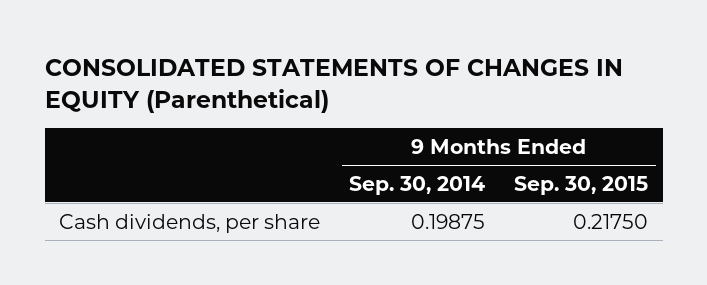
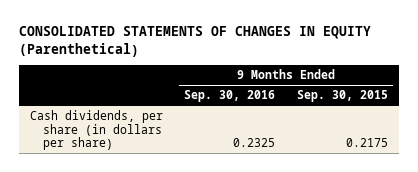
[349,175,486,195] Sep. 30, 2014 -> none
none -> [184,90,276,103] Sep. 30, 2016
[59,213,321,233] Cash dividends, per share -> [29,110,163,151] Cash dividends, per share (in dollars per share)
[573,213,649,229] 0.21750 -> [346,138,389,148] 0.2175

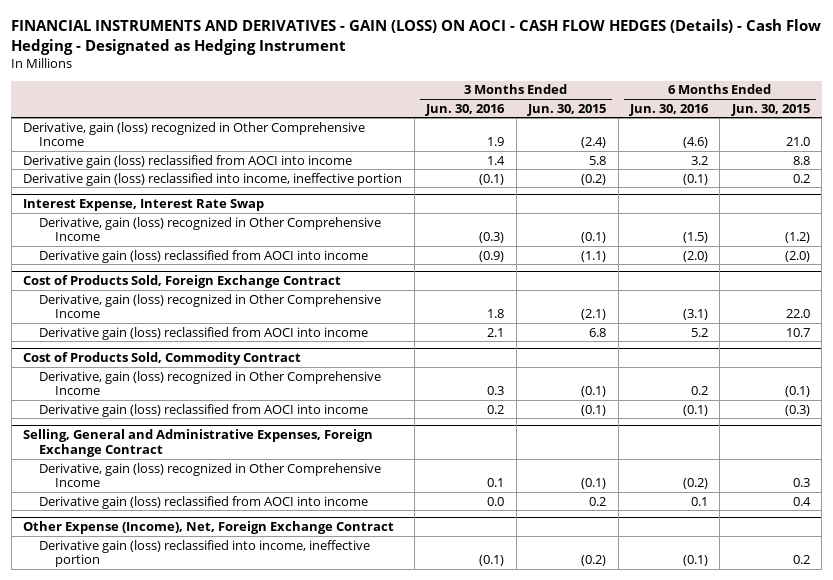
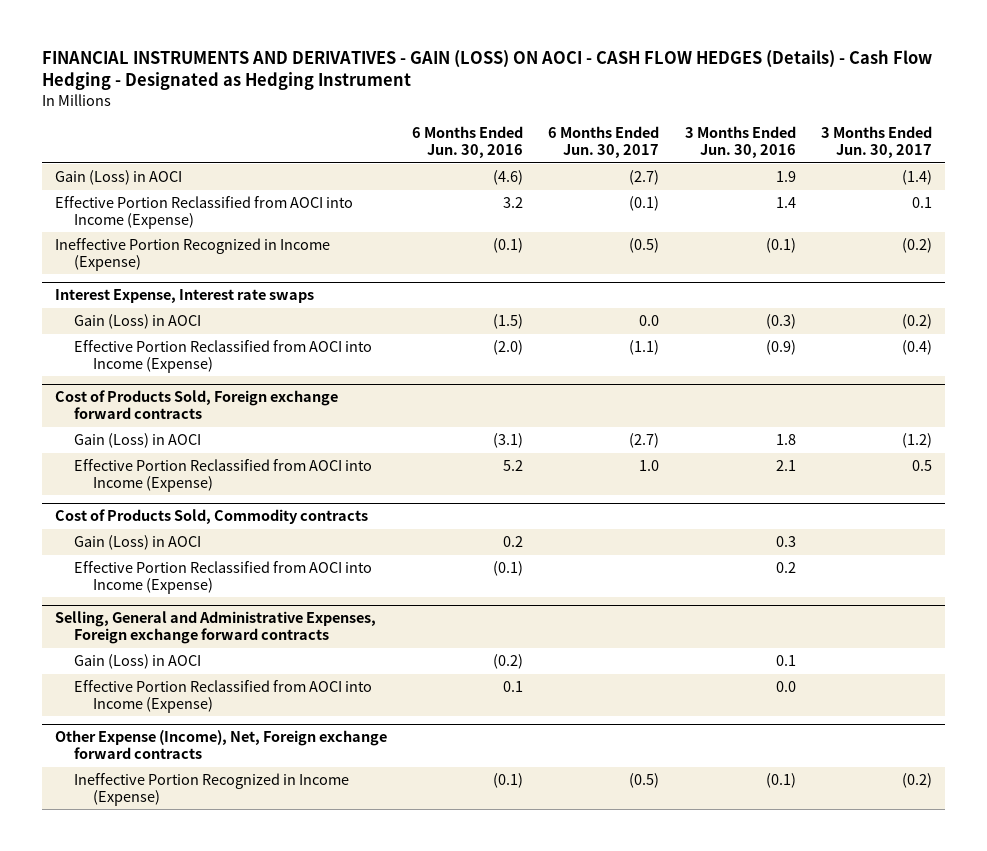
[527,103,607,116] Jun. 30, 2015 -> none
[730,103,810,116] Jun. 30, 2015 -> none
none -> [548,126,660,159] 6 Months Ended Jun. 30, 2017
none -> [821,126,933,159] 3 Months Ended Jun. 30, 2017
[23,121,366,147] Derivative, gain (loss) recognized in Other Comprehensive Income -> [54,170,182,186] Gain (Loss) in AOCI
[23,154,353,168] Derivative gain (loss) reclassified from AOCI into income -> [54,196,353,229] Effective Portion Reclassified from AOCI into Income (Expense)
[23,172,403,186] Derivative gain (loss) reclassified into income, ineffective portion -> [54,238,330,271] Ineffective Portion Recognized in Income (Expense)
[23,199,265,212] Interest Expense, Interest Rate Swap -> [54,289,314,304] Interest Expense, Interest rate swaps
[38,216,381,242] Derivative, gain (loss) recognized in Other Comprehensive Income -> [73,314,201,330] Gain (Loss) in AOCI
[38,249,368,263] Derivative gain (loss) reclassified from AOCI into income -> [73,340,372,373] Effective Portion Reclassified from AOCI into Income (Expense)
[23,275,342,289] Cost of Products Sold, Foreign Exchange Contract -> [54,390,338,420] Cost of Products Sold, Foreign exchange forward contracts
[38,293,381,319] Derivative, gain (loss) recognized in Other Comprehensive Income -> [73,433,201,449] Gain (Loss) in AOCI
[38,326,368,340] Derivative gain (loss) reclassified from AOCI into income -> [73,459,372,492] Effective Portion Reclassified from AOCI into Income (Expense)
[23,352,302,366] Cost of Products Sold, Commodity Contract -> [54,509,368,525] Cost of Products Sold, Commodity contracts
[38,370,381,396] Derivative, gain (loss) recognized in Other Comprehensive Income -> [73,535,201,551] Gain (Loss) in AOCI
[38,403,368,417] Derivative gain (loss) reclassified from AOCI into income -> [73,561,372,594] Effective Portion Reclassified from AOCI into Income (Expense)
[23,429,374,457] Selling, General and Administrative Expenses, Foreign Exchange Contract -> [54,611,376,645] Selling, General and Administrative Expenses, Foreign exchange forward contracts
[38,462,381,488] Derivative, gain (loss) recognized in Other Comprehensive Income -> [73,654,201,670] Gain (Loss) in AOCI
[38,495,368,509] Derivative gain (loss) reclassified from AOCI into income -> [73,680,372,713] Effective Portion Reclassified from AOCI into Income (Expense)
[23,521,395,535] Other Expense (Income), Net, Foreign Exchange Contract -> [54,730,387,760] Other Expense (Income), Net, Foreign exchange forward contracts
[38,539,370,568] Derivative gain (loss) reclassified into income, ineffective portion -> [73,773,349,806] Ineffective Portion Recognized in Income (Expense)

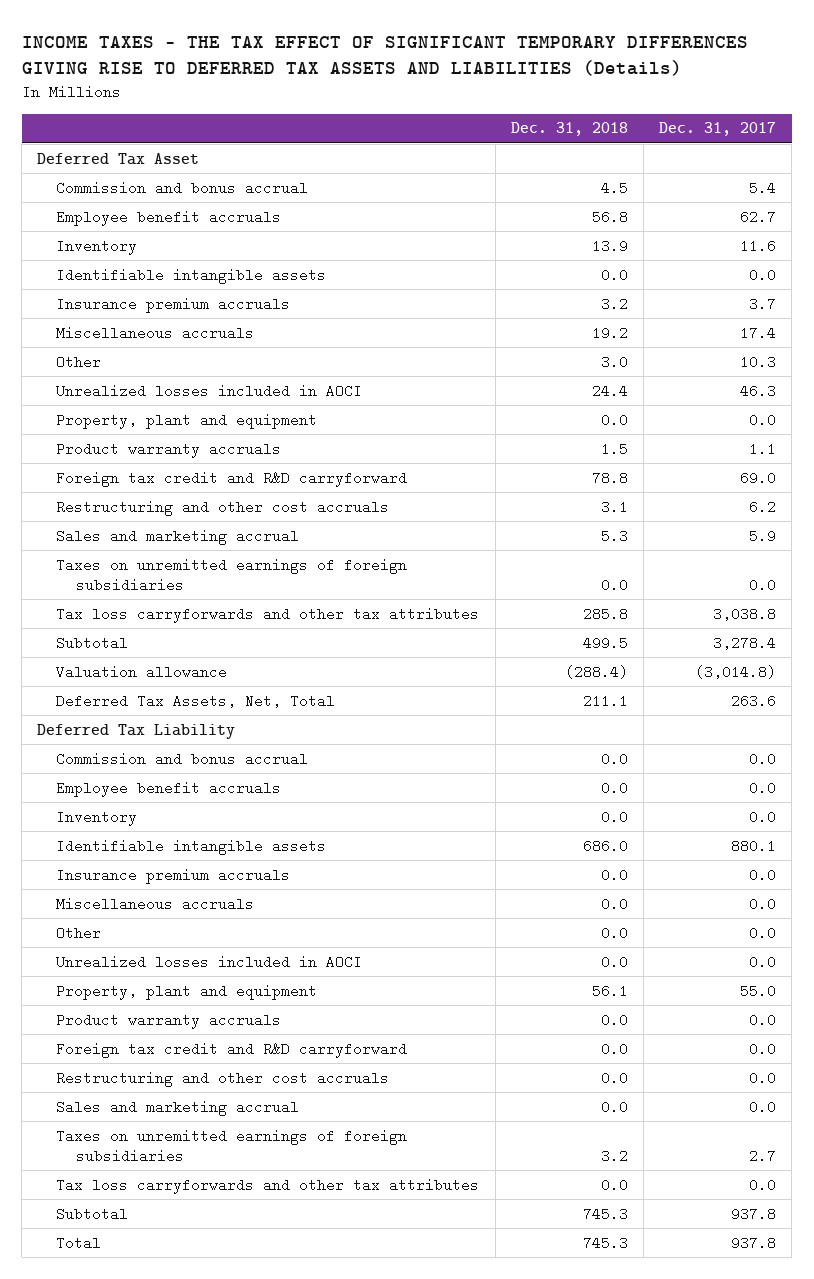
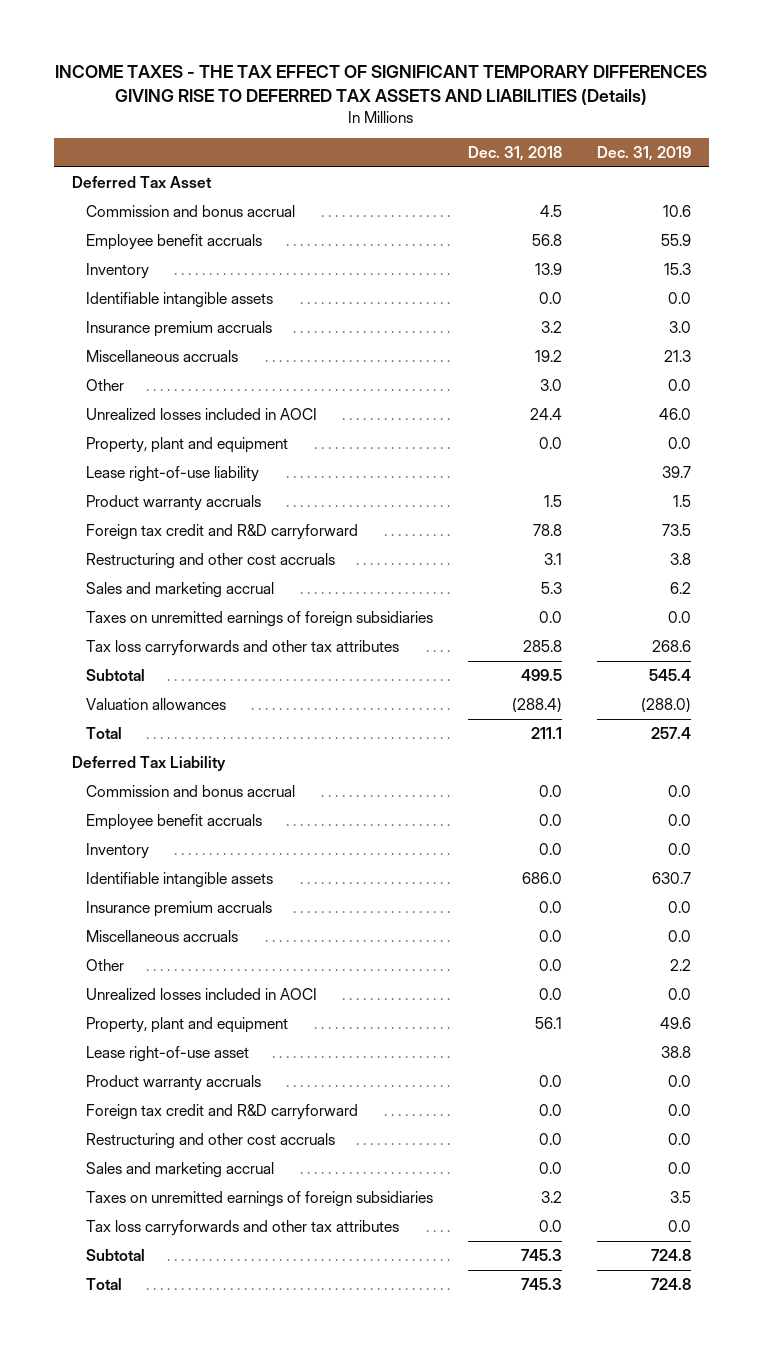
[659,122,777,137] Dec. 31, 2017 -> none
none -> [597,146,692,162] Dec. 31, 2019
none -> [85,465,259,482] Lease right-of-use liability
[56,664,228,679] Valuation allowance -> [85,697,226,710] Valuation allowances
[56,693,336,708] Deferred Tax Assets, Net, Total -> [85,726,122,739] Total
none -> [85,1045,249,1062] Lease right-of-use asset

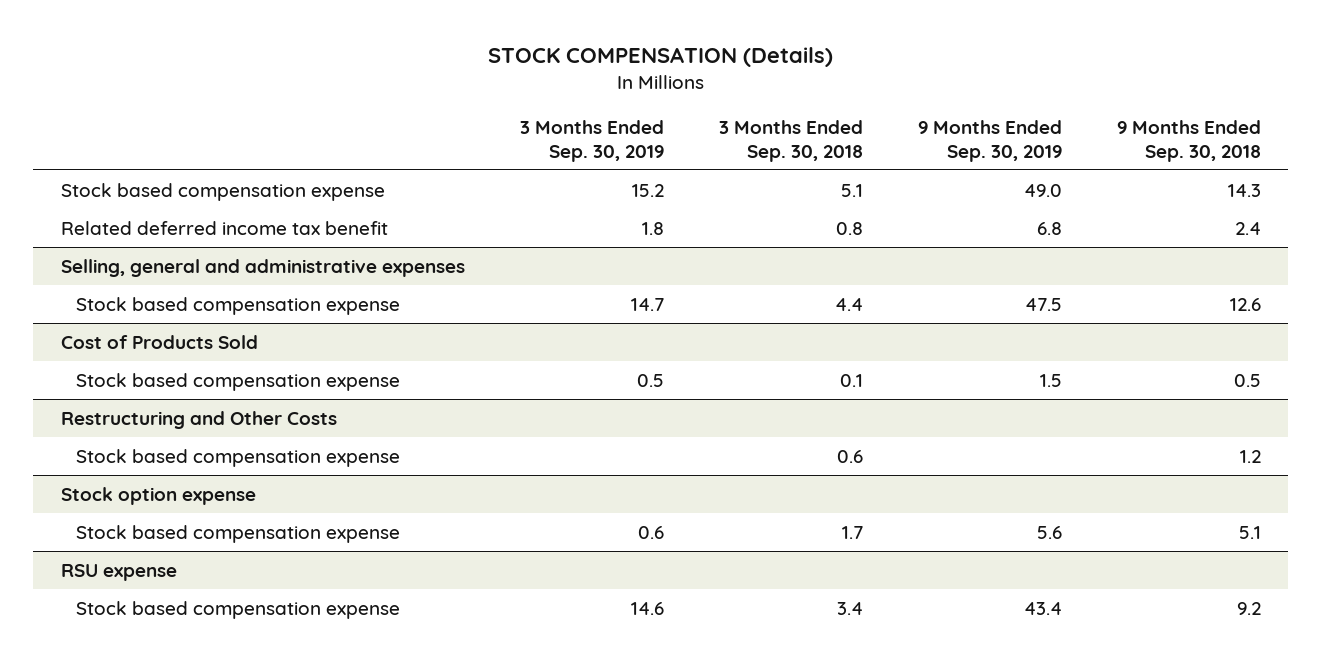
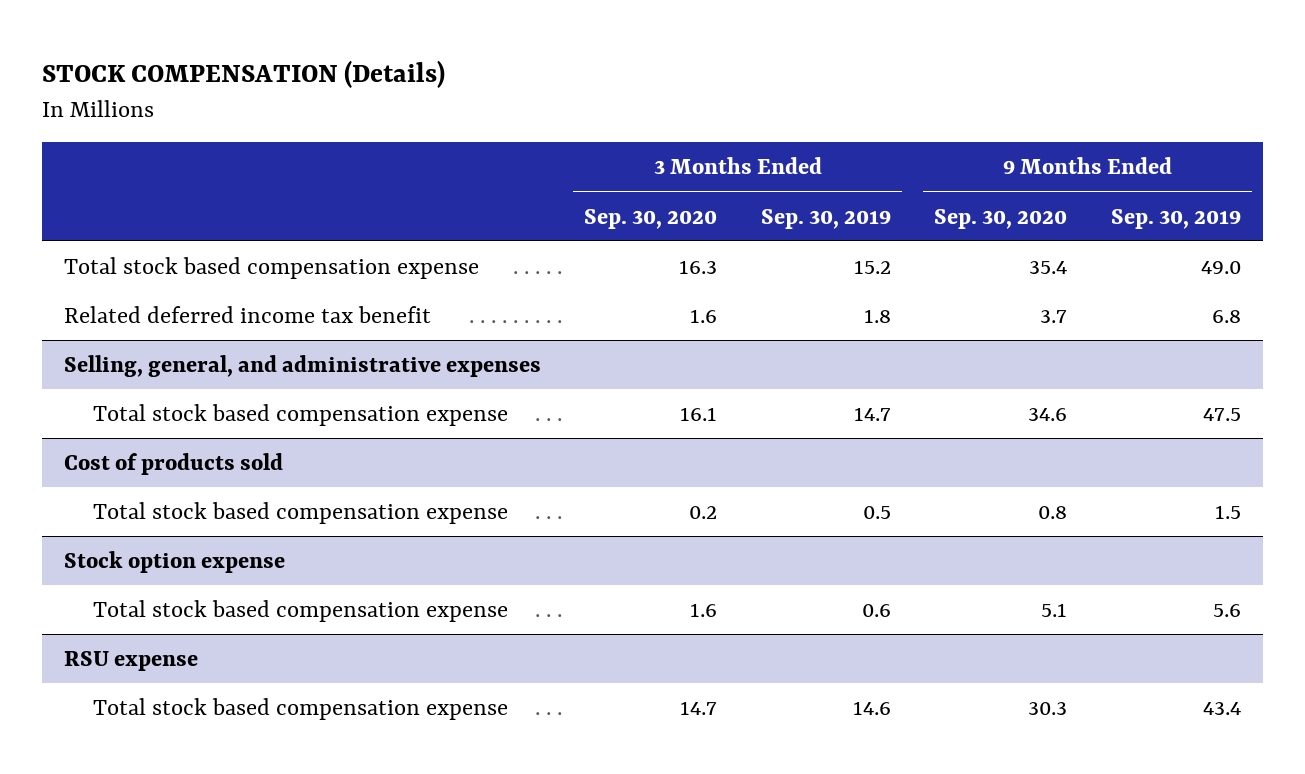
[718,120,863,162] 3 Months Ended Sep. 30, 2018 -> none
[1116,120,1261,162] 9 Months Ended Sep. 30, 2018 -> none
none -> [584,208,718,229] Sep. 30, 2020
none -> [934,208,1068,229] Sep. 30, 2020
[60,182,385,201] Stock based compensation expense -> [63,256,479,279] Total stock based compensation expense
[60,410,337,429] Restructuring and Other Costs -> none
[75,448,400,467] Stock based compensation expense -> none
[60,258,465,277] Selling, general and administrative expenses -> [63,354,541,377] Selling, general, and administrative expenses
[75,296,400,315] Stock based compensation expense -> [92,403,508,426] Total stock based compensation expense
[60,334,258,349] Cost of Products Sold -> [63,452,283,475] Cost of products sold
[75,372,400,391] Stock based compensation expense -> [92,501,508,524] Total stock based compensation expense
[75,524,400,543] Stock based compensation expense -> [92,599,508,622] Total stock based compensation expense
[75,600,400,619] Stock based compensation expense -> [92,697,508,720] Total stock based compensation expense

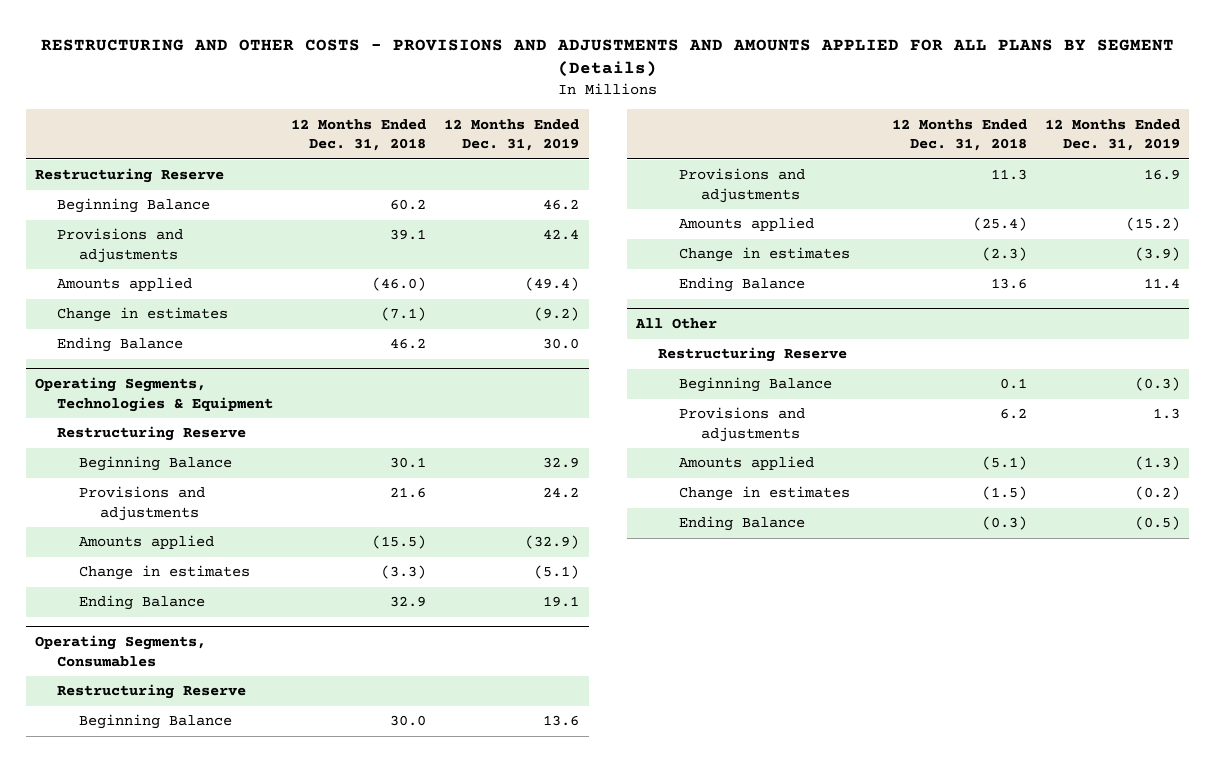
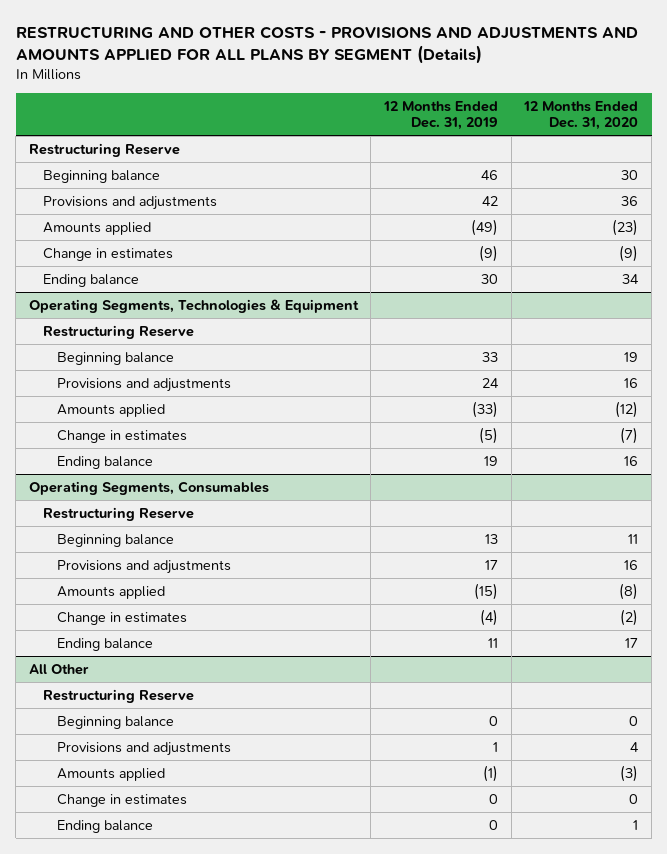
[291,118,427,152] 12 Months Ended Dec. 31, 2018 -> none
none -> [523,100,639,131] 12 Months Ended Dec. 31, 2020
[56,198,210,214] Beginning Balance -> [42,169,160,183] Beginning balance
[543,199,580,211] 46.2 -> [481,169,499,180] 46
[543,229,580,241] 42.4 -> [482,195,499,206] 42
[525,277,580,292] (49.4) -> [471,218,499,236] (49)
[534,307,580,322] (9.2) -> [479,244,499,262] (9)
[56,337,183,353] Ending Balance -> [42,273,139,287] Ending balance
[543,338,580,350] 30.0 -> [481,273,499,284] 30
[78,456,232,472] Beginning Balance -> [56,351,174,365] Beginning balance
[543,457,580,469] 32.9 -> [482,351,499,362] 33
[543,487,580,499] 24.2 -> [482,377,500,388] 24
[525,535,580,550] (32.9) -> [472,400,499,418] (33)
[534,565,580,580] (5.1) -> [479,426,499,444] (5)
[78,595,205,611] Ending Balance -> [56,455,153,469] Ending balance
[543,596,580,608] 19.1 -> [484,455,499,466] 19
[78,714,232,730] Beginning Balance -> [56,533,174,547] Beginning balance
[543,715,580,727] 13.6 -> [485,533,499,544] 13
[1144,169,1181,181] 16.9 -> [485,559,499,570] 17
[1126,217,1181,232] (15.2) -> [474,582,499,600] (15)
[1135,247,1181,262] (3.9) -> [480,608,499,626] (4)
[679,277,806,293] Ending Balance -> [56,637,153,651] Ending balance
[1144,278,1181,290] 11.4 -> [488,637,499,648] 11
[679,377,833,393] Beginning Balance -> [56,715,174,729] Beginning balance
[1135,377,1181,392] (0.3) -> [489,715,499,726] 0
[1153,408,1181,420] 1.3 -> [493,741,499,752] 1
[1135,456,1181,471] (1.3) -> [483,764,499,782] (1)
[1135,486,1181,501] (0.2) -> [489,793,499,804] 0
[679,516,806,532] Ending Balance -> [56,819,153,833] Ending balance
[1135,516,1181,531] (0.5) -> [489,819,499,830] 0

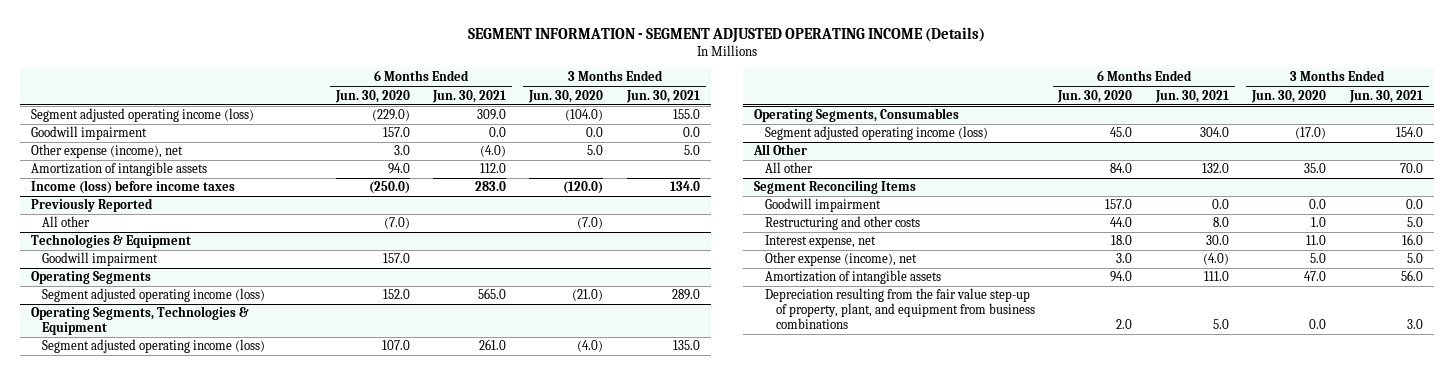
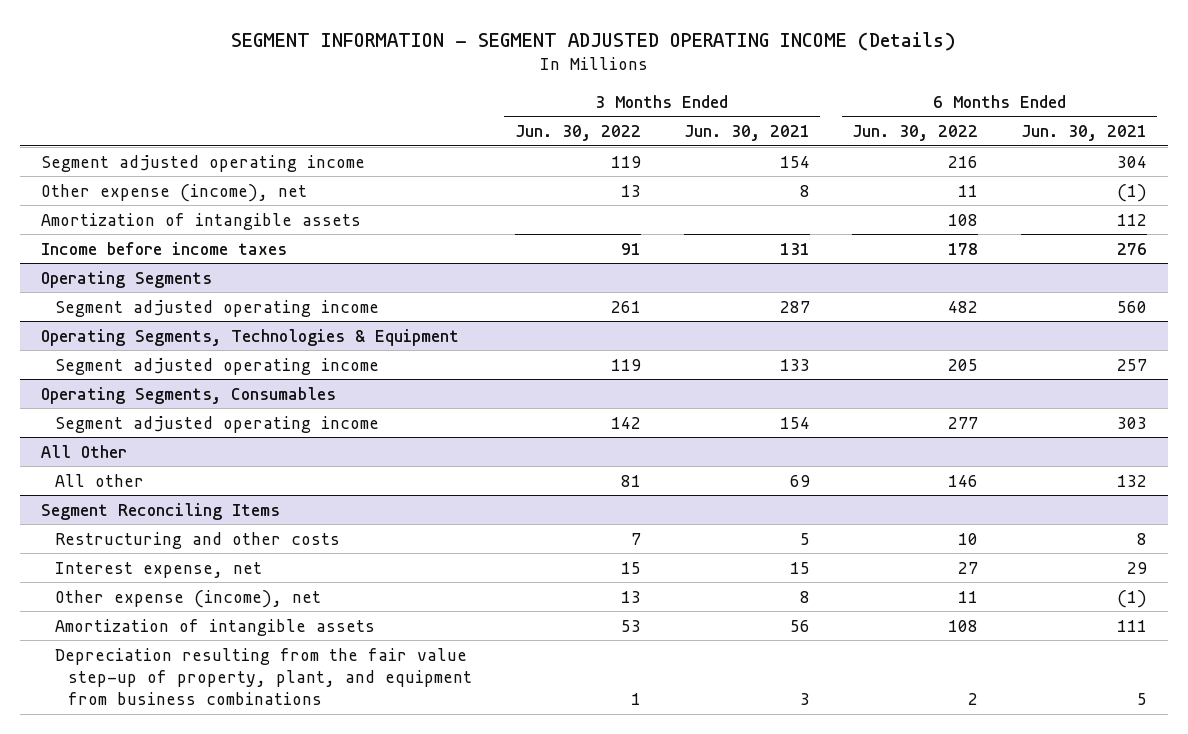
[334,89,410,103] Jun. 30, 2020 -> none
[528,89,604,103] Jun. 30, 2020 -> none
none -> [515,125,642,142] Jun. 30, 2022
none -> [852,125,979,142] Jun. 30, 2022
[31,126,148,141] Goodwill impairment -> none
[31,198,154,213] Previously Reported -> none
[42,216,91,228] All other -> none
[31,234,192,249] Technologies & Equipment -> none
[42,252,159,267] Goodwill impairment -> none
[31,108,255,123] Segment adjusted operating income (loss) -> [40,154,365,172] Segment adjusted operating income
[476,109,506,121] 309.0 -> [1116,155,1147,168] 304
[672,109,700,120] 155.0 -> [779,155,810,168] 154
[479,145,506,158] (4.0) -> [1116,183,1147,202] (1)
[683,145,700,156] 5.0 -> [799,184,810,197] 8
[479,163,506,174] 112.0 -> [1116,213,1147,226] 112
[31,180,236,195] Income (loss) before income taxes -> [40,241,287,255] Income before income taxes
[474,181,506,192] 283.0 -> [1116,242,1147,255] 276
[669,181,700,192] 134.0 -> [779,242,810,255] 131
[42,288,266,303] Segment adjusted operating income (loss) -> [54,299,379,317] Segment adjusted operating income
[477,288,506,300] 565.0 -> [1116,300,1147,313] 560
[671,289,700,301] 289.0 -> [779,300,810,313] 287
[42,339,266,354] Segment adjusted operating income (loss) -> [54,357,379,375] Segment adjusted operating income
[478,339,506,351] 261.0 -> [1116,358,1147,371] 257
[672,340,700,351] 135.0 -> [779,358,810,371] 133
[765,126,989,141] Segment adjusted operating income (loss) -> [54,415,379,433] Segment adjusted operating income
[1199,127,1229,138] 304.0 -> [1116,416,1147,429] 303
[1395,127,1423,138] 154.0 -> [779,416,810,429] 154
[1201,163,1229,174] 132.0 -> [1116,474,1147,487] 132
[1399,163,1423,174] 70.0 -> [789,474,810,487] 69
[765,198,882,213] Goodwill impairment -> none
[1212,217,1229,228] 8.0 -> [1136,532,1147,545] 8
[1406,217,1423,228] 5.0 -> [799,532,810,545] 5
[1205,235,1229,246] 30.0 -> [1126,561,1147,574] 29
[1401,234,1423,246] 16.0 -> [789,561,810,574] 15
[1202,253,1229,266] (4.0) -> [1116,589,1147,608] (1)
[1406,253,1423,264] 5.0 -> [799,590,810,603] 8
[1203,271,1229,282] 111.0 -> [1116,619,1147,632] 111
[1400,270,1423,282] 56.0 -> [789,619,810,632] 56
[1212,318,1229,329] 5.0 -> [1136,693,1147,706] 5
[1406,318,1423,329] 3.0 -> [799,693,810,706] 3

